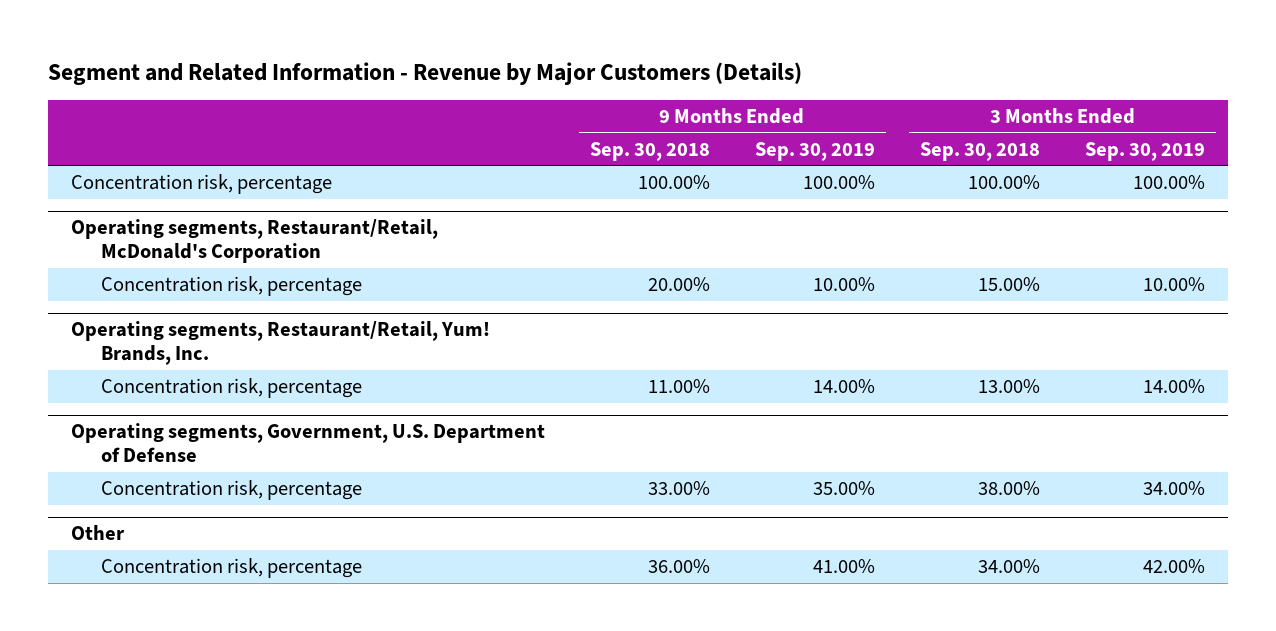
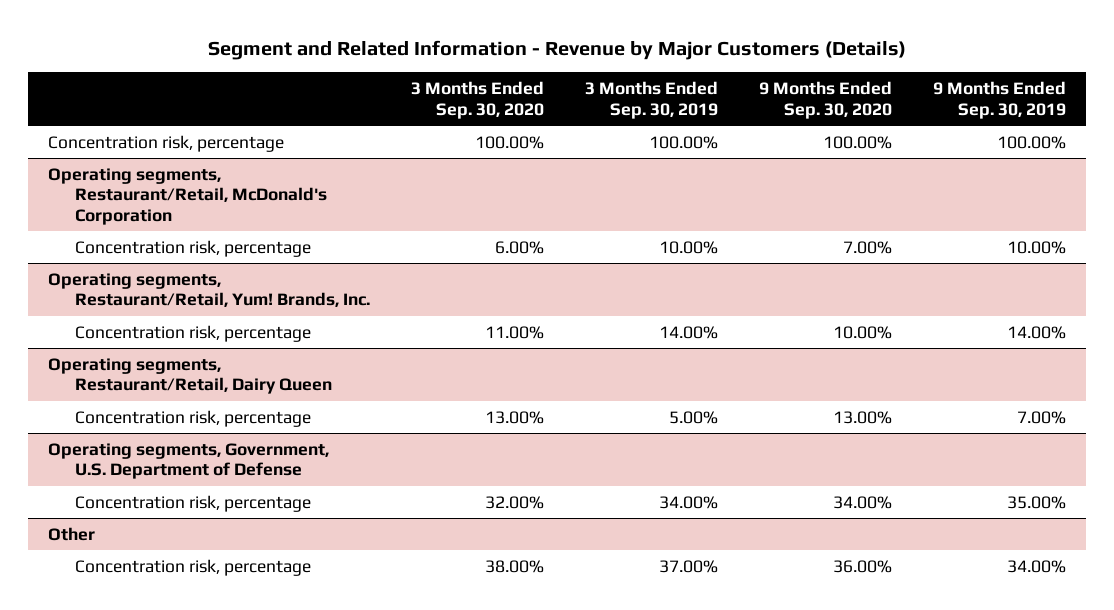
[589,141,710,161] Sep. 30, 2018 -> none
[920,141,1041,161] Sep. 30, 2018 -> none
none -> [411,81,545,119] 3 Months Ended Sep. 30, 2020
none -> [759,81,893,119] 9 Months Ended Sep. 30, 2020
none -> [48,357,333,395] Operating segments, Restaurant/Retail, Dairy Queen
none -> [75,409,312,427] Concentration risk, percentage
[812,559,875,574] 41.00% -> [1006,559,1066,573] 34.00%
[1143,559,1206,574] 42.00% -> [659,559,719,573] 37.00%

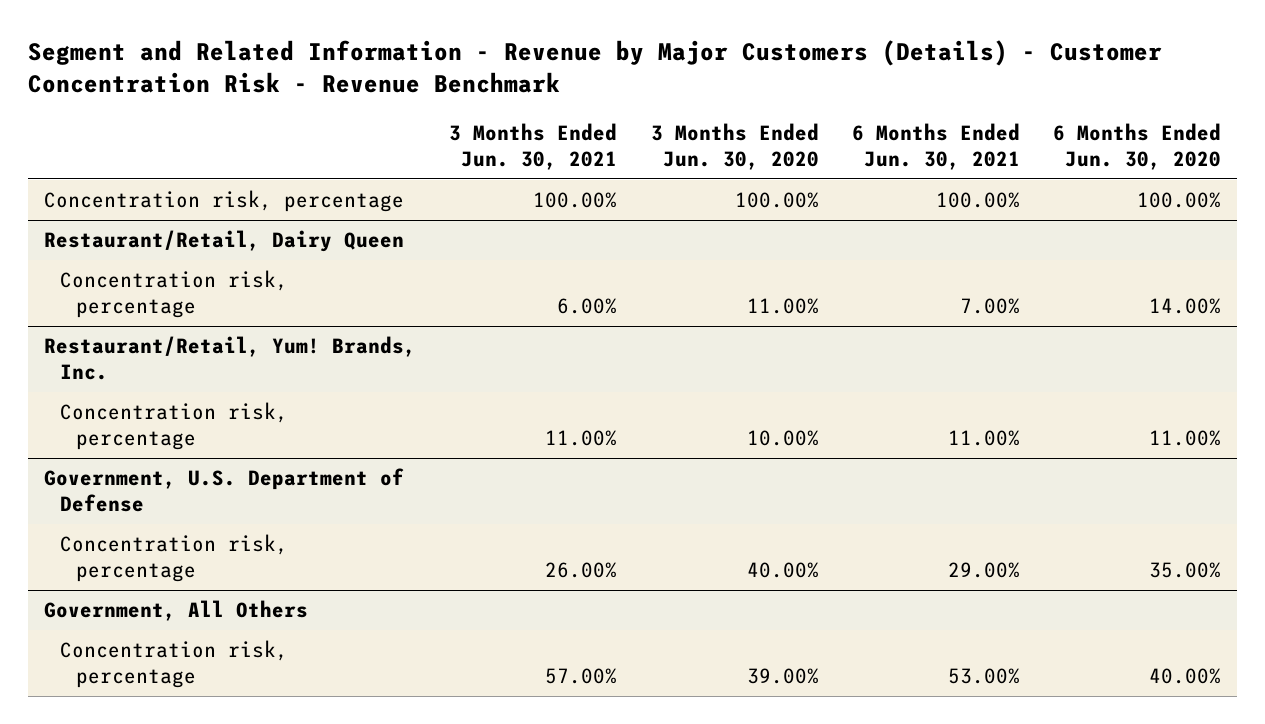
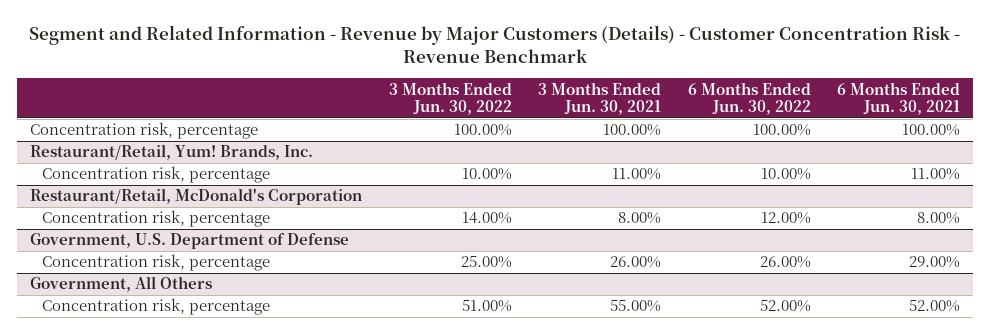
[650,123,819,171] 3 Months Ended Jun. 30, 2020 -> none
[1052,123,1221,171] 6 Months Ended Jun. 30, 2020 -> none
none -> [388,81,512,116] 3 Months Ended Jun. 30, 2022
none -> [687,81,811,116] 6 Months Ended Jun. 30, 2022
[44,230,405,253] Restaurant/Retail, Dairy Queen -> none
[60,270,289,319] Concentration risk, percentage -> none
none -> [30,188,363,206] Restaurant/Retail, McDonald's Corporation
none -> [41,210,270,228] Concentration risk, percentage
[545,668,618,685] 57.00% -> [610,299,662,313] 55.00%
[947,668,1020,685] 53.00% -> [909,299,961,313] 52.00%

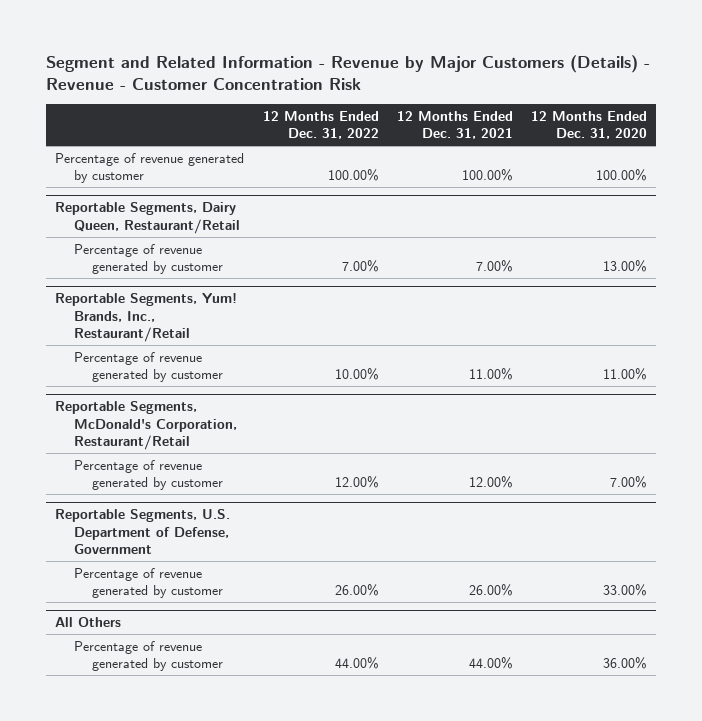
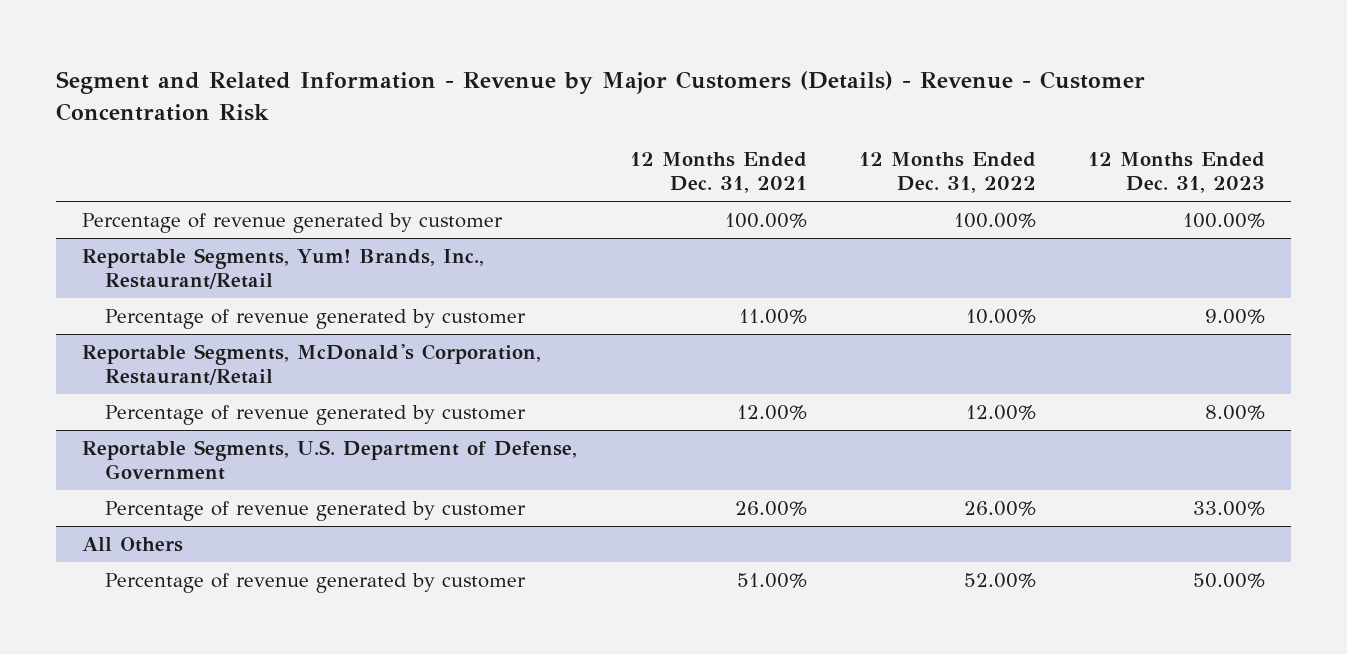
[531,111,648,140] 12 Months Ended Dec. 31, 2020 -> none
none -> [1088,151,1266,194] 12 Months Ended Dec. 31, 2023
[55,202,240,234] Reportable Segments, Dairy Queen, Restaurant/Retail -> none
[73,243,223,275] Percentage of revenue generated by customer -> none
[334,657,379,670] 44.00% -> [963,573,1036,589] 52.00%
[468,657,513,670] 44.00% -> [736,573,807,589] 51.00%

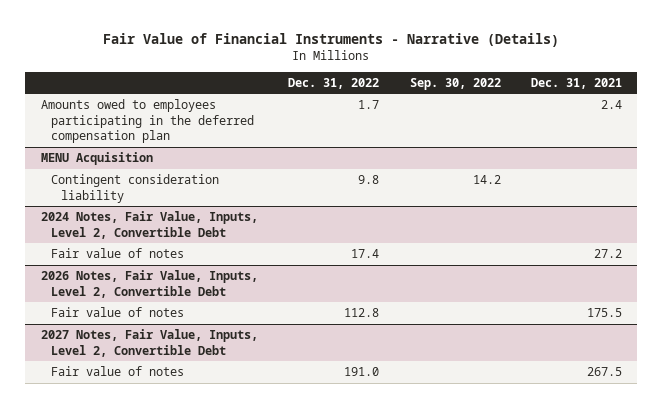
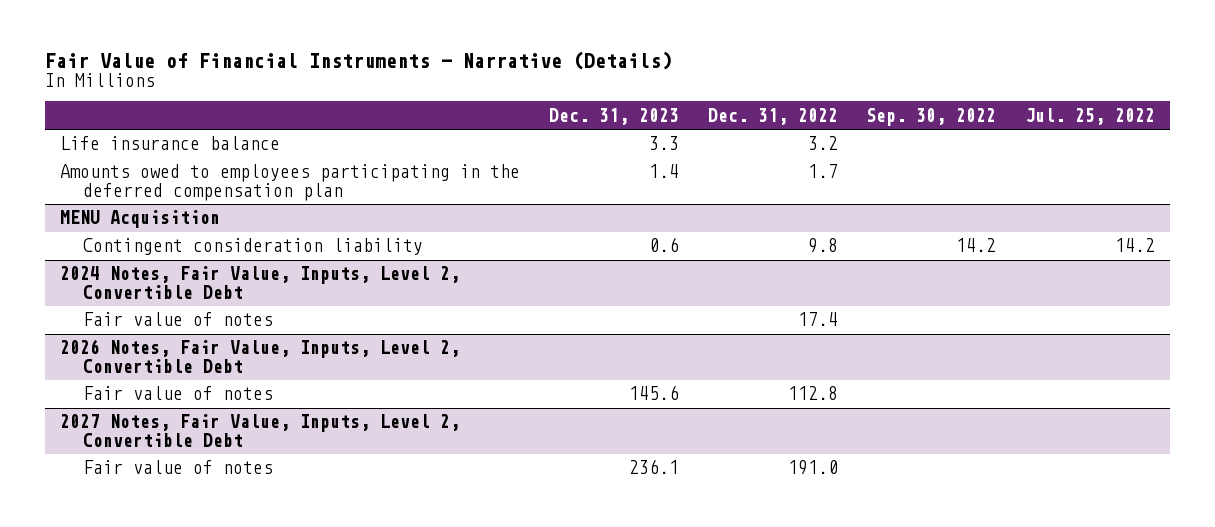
[531,77,623,89] Dec. 31, 2021 -> none
none -> [548,107,679,125] Dec. 31, 2023
none -> [1025,107,1156,125] Jul. 25, 2022
none -> [59,136,280,151] Life insurance balance

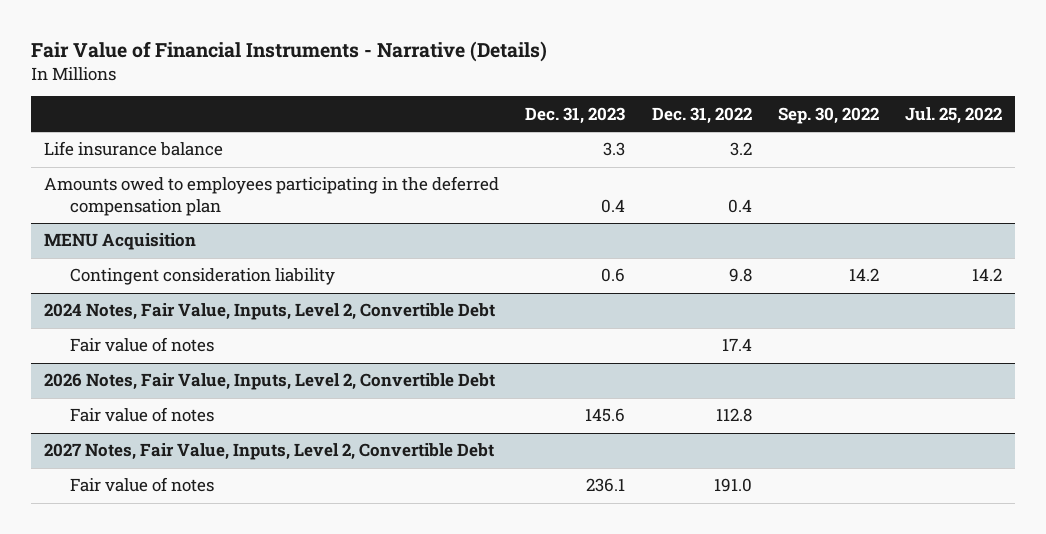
[648,164,679,179] 1.4 -> [601,198,626,213] 0.4
[807,164,838,179] 1.7 -> [727,198,752,213] 0.4

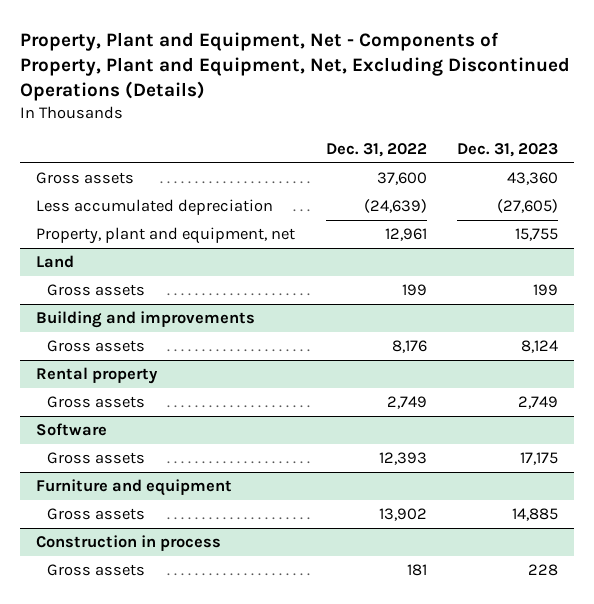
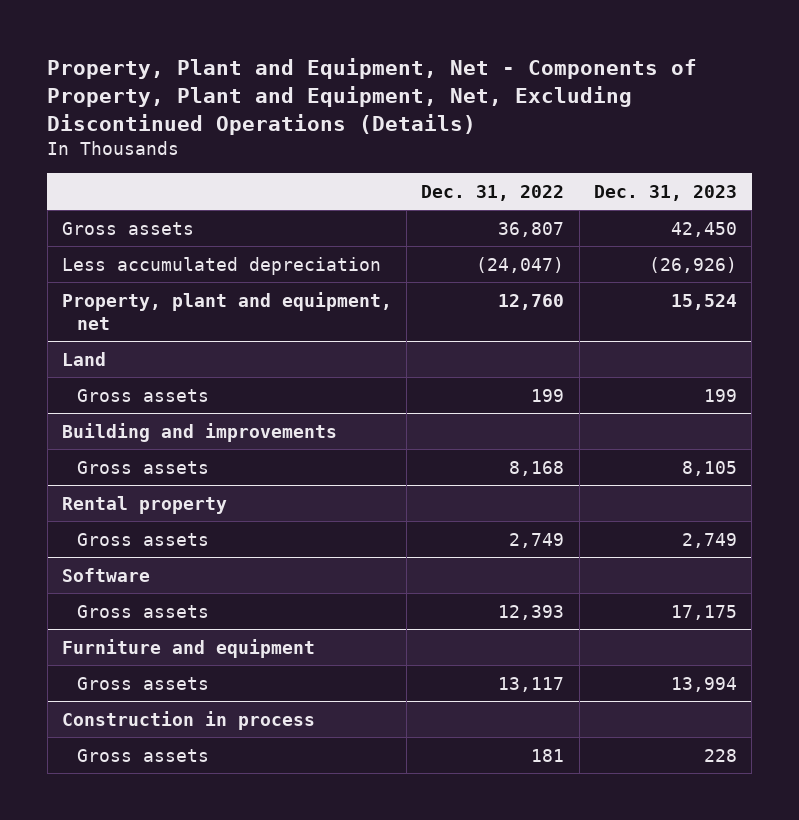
[376,172,427,186] 37,600 -> [498,221,565,237] 36,807
[507,172,559,186] 43,360 -> [671,221,738,237] 42,450
[363,199,427,214] (24,639) -> [476,256,565,273] (24,047)
[497,199,559,214] (27,605) -> [649,256,738,273] (26,926)
[384,228,427,242] 12,961 -> [498,293,565,310] 12,760
[515,228,559,242] 15,755 -> [671,293,738,310] 15,524
[391,340,427,354] 8,176 -> [509,460,565,476] 8,168
[521,340,559,354] 8,124 -> [682,460,738,476] 8,105
[378,508,427,522] 13,902 -> [498,676,565,692] 13,117
[512,508,559,522] 14,885 -> [671,676,738,692] 13,994

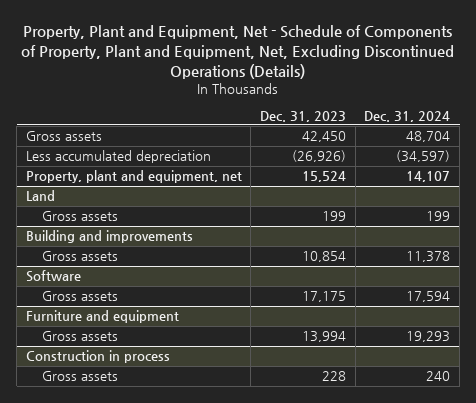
[47,58,698,135] Property, Plant and Equipment, Net - Components of Property, Plant and Equipment, Net, Excluding Discontinued Operations (Details) -> [21,25,455,79] Property, Plant and Equipment, Net - Schedule of Components of Property, Plant and Equipment, Net, Excluding Discontinued Operations (Details)
[421,184,565,201] Dec. 31, 2022 -> none
none -> [364,110,451,122] Dec. 31, 2024
[61,495,227,514] Rental property -> none
[76,532,209,546] Gross assets -> none
[682,460,738,476] 8,105 -> [302,251,347,263] 10,854

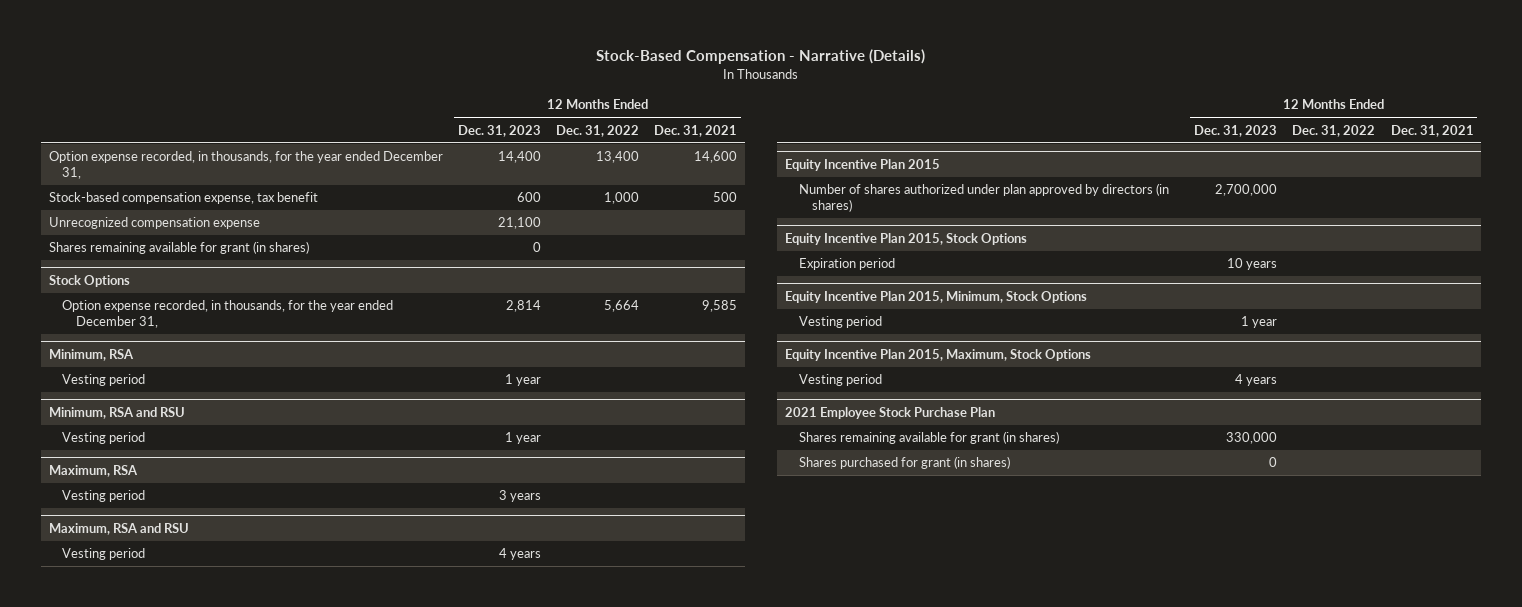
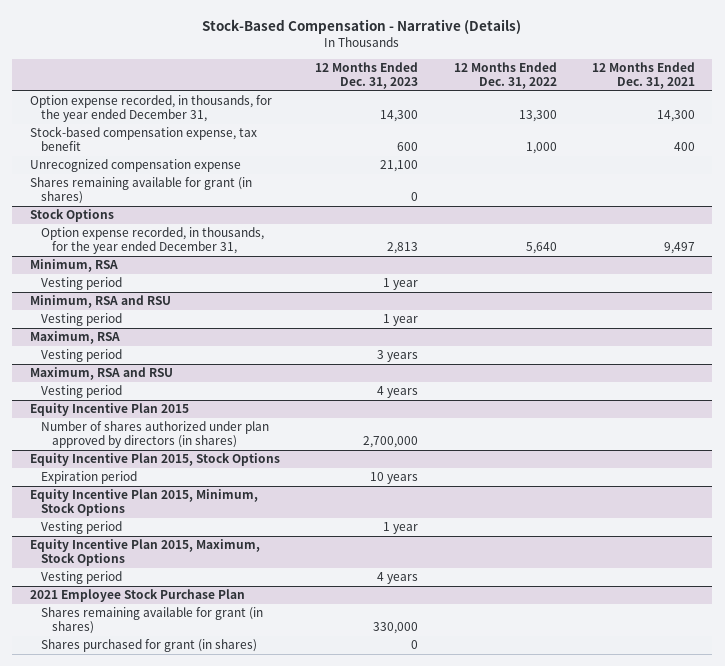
[497,151,541,164] 14,400 -> [380,110,419,123] 14,300
[596,151,640,164] 13,400 -> [518,110,557,123] 13,300
[694,151,738,164] 14,600 -> [656,110,695,123] 14,300
[713,192,738,203] 500 -> [673,142,695,152] 400
[505,300,541,313] 2,814 -> [387,242,419,255] 2,813
[604,300,640,313] 5,664 -> [525,242,557,255] 5,640
[702,300,738,313] 9,585 -> [663,242,695,255] 9,497

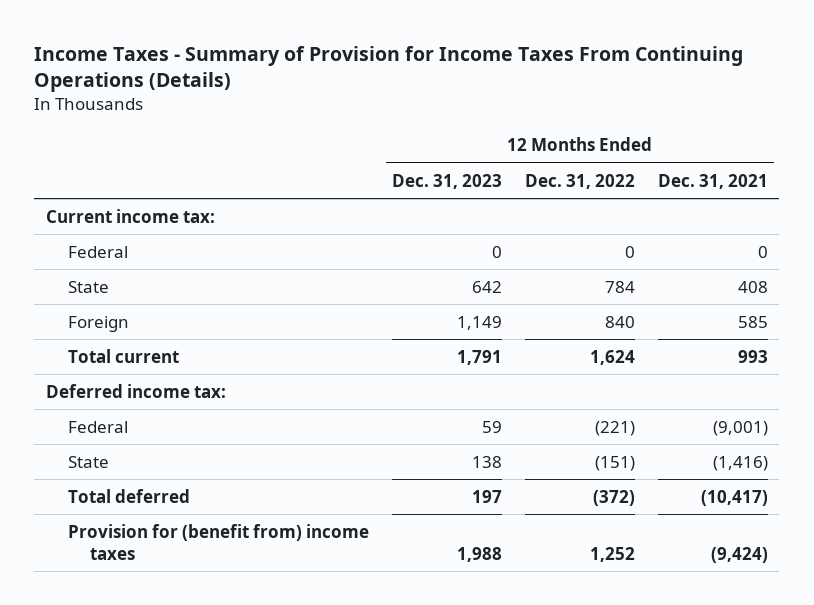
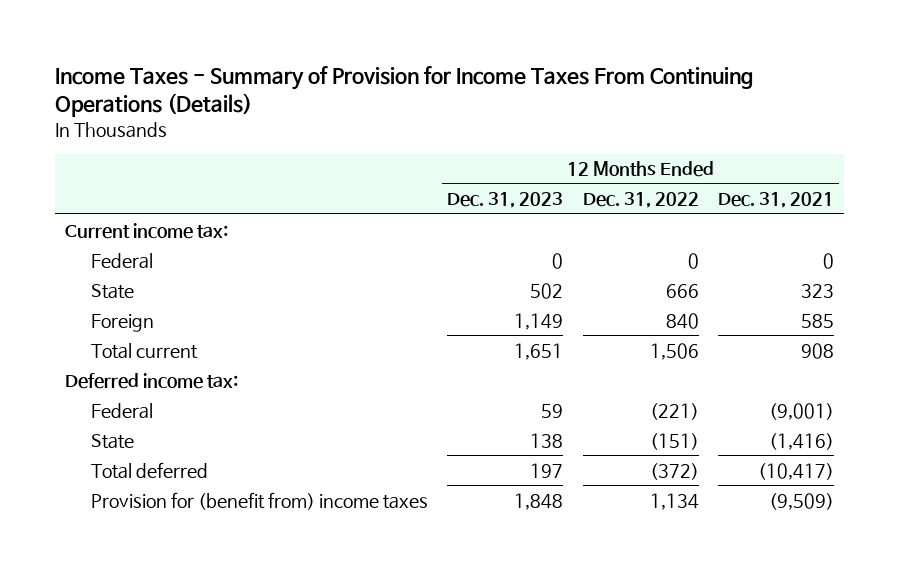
[472,280,503,293] 642 -> [530,282,564,299] 502
[605,280,636,293] 784 -> [665,283,699,298] 666
[737,280,768,293] 408 -> [801,283,835,298] 323
[457,349,503,365] 1,791 -> [514,342,564,360] 1,651
[590,349,636,365] 1,624 -> [649,342,699,360] 1,506
[737,349,768,363] 993 -> [801,342,835,359] 908
[457,546,503,562] 1,988 -> [514,492,564,510] 1,848
[590,546,636,562] 1,252 -> [649,492,699,510] 1,134
[710,546,768,563] (9,424) -> [769,492,835,510] (9,509)

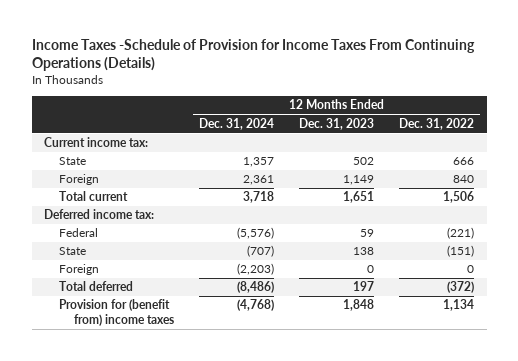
[54,66,753,118] Income Taxes - Summary of Provision for Income Taxes From Continuing Operations (Details) -> [31,38,475,72] Income Taxes -Schedule of Provision for Income Taxes From Continuing Operations (Details)
[718,192,835,209] Dec. 31, 2021 -> none
none -> [199,117,275,130] Dec. 31, 2024
[90,252,153,269] Federal -> none
none -> [59,264,100,276] Foreign

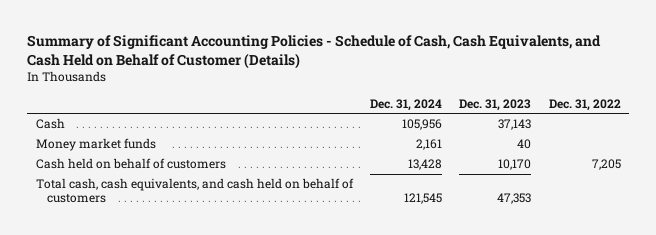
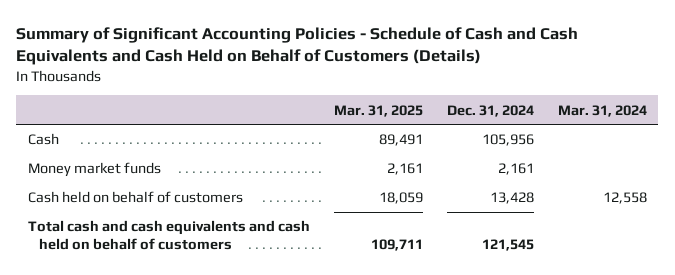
[26,34,601,69] Summary of Significant Accounting Policies - Schedule of Cash, Cash Equivalents, and Cash Held on Behalf of Customer (Details) -> [16,26,579,66] Summary of Significant Accounting Policies - Schedule of Cash and Cash Equivalents and Cash Held on Behalf of Customers (Details)
[459,98,532,111] Dec. 31, 2023 -> none
[548,98,621,111] Dec. 31, 2022 -> none
none -> [333,104,423,117] Mar. 31, 2025
none -> [557,104,647,117] Mar. 31, 2024
[35,178,354,204] Total cash, cash equivalents, and cash held on behalf of customers -> [28,220,311,250] Total cash and cash equivalents and cash held on behalf of customers

